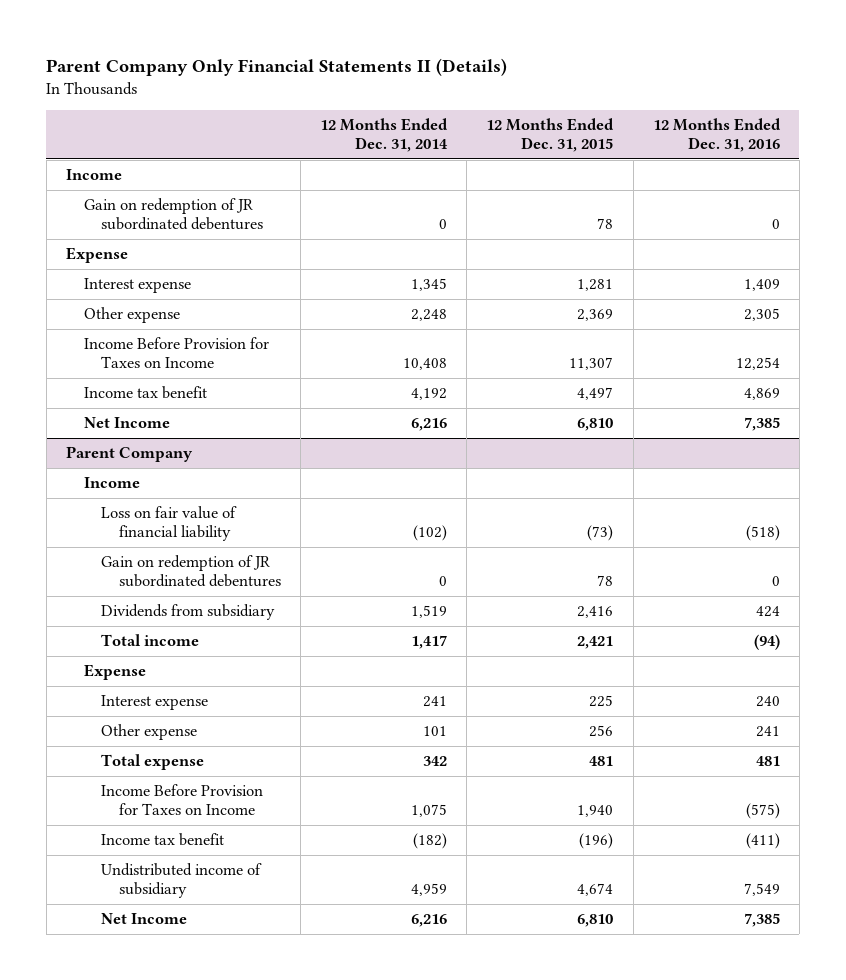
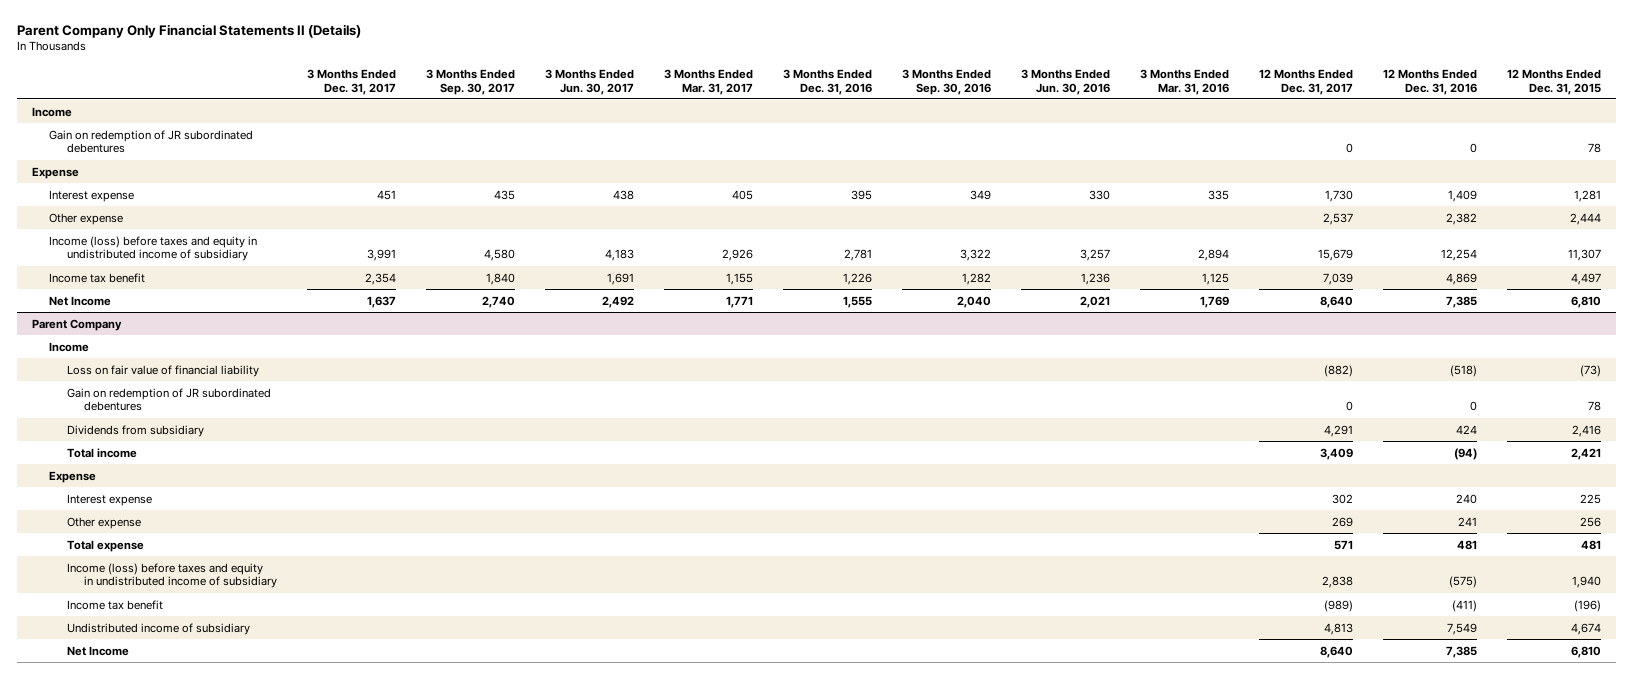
[320,118,449,153] 12 Months Ended Dec. 31, 2014 -> none
none -> [307,68,397,95] 3 Months Ended Dec. 31, 2017
none -> [426,68,516,95] 3 Months Ended Sep. 30, 2017
none -> [545,68,635,95] 3 Months Ended Jun. 30, 2017
none -> [664,68,754,95] 3 Months Ended Mar. 31, 2017
none -> [783,68,873,95] 3 Months Ended Dec. 31, 2016
none -> [902,68,992,95] 3 Months Ended Sep. 30, 2016
none -> [1021,68,1111,95] 3 Months Ended Jun. 30, 2016
none -> [1140,68,1230,95] 3 Months Ended Mar. 31, 2016
none -> [1259,68,1354,95] 12 Months Ended Dec. 31, 2017
[577,309,614,322] 2,369 -> [1570,212,1602,225] 2,444
[743,308,780,322] 2,305 -> [1446,212,1478,225] 2,382
[83,337,269,369] Income Before Provision for Taxes on Income -> [49,235,258,262] Income (loss) before taxes and equity in undistributed income of subsidiary
[101,784,264,816] Income Before Provision for Taxes on Income -> [66,562,278,589] Income (loss) before taxes and equity in undistributed income of subsidiary

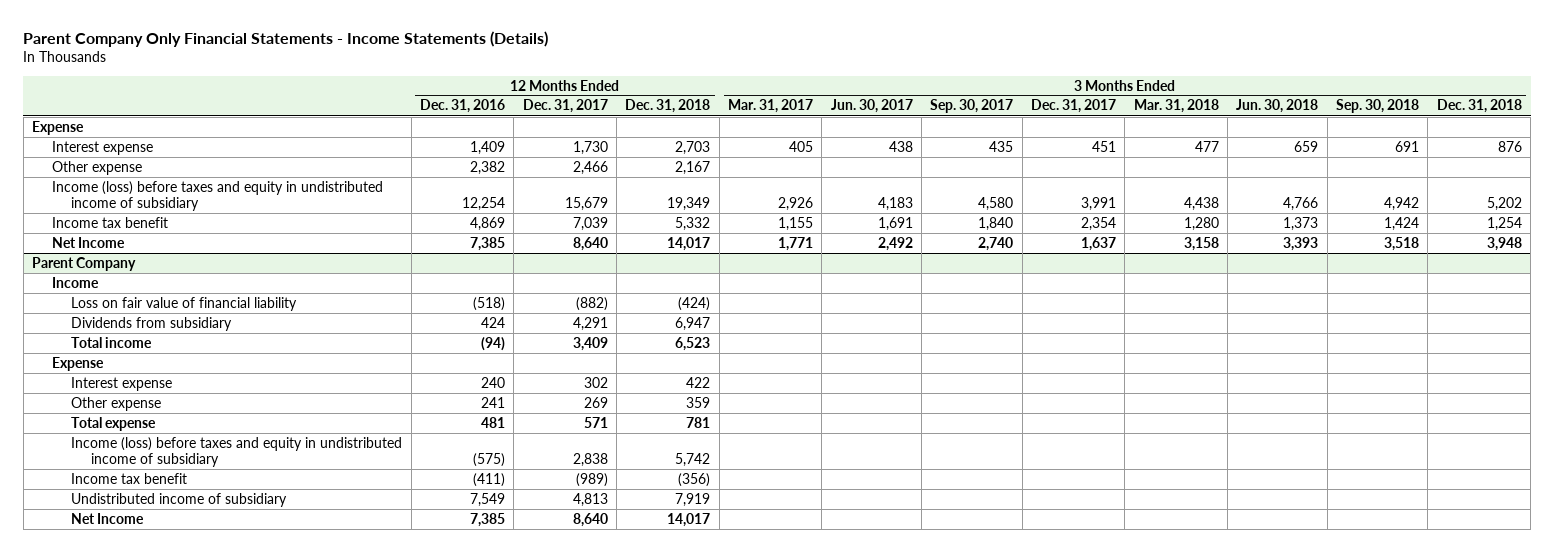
[16,23,361,38] Parent Company Only Financial Statements II (Details) -> [23,30,549,47] Parent Company Only Financial Statements - Income Statements (Details)
[783,68,873,95] 3 Months Ended Dec. 31, 2016 -> none
[902,68,992,95] 3 Months Ended Sep. 30, 2016 -> none
[1021,68,1111,95] 3 Months Ended Jun. 30, 2016 -> none
[1140,68,1230,95] 3 Months Ended Mar. 31, 2016 -> none
[1507,68,1602,95] 12 Months Ended Dec. 31, 2015 -> none
none -> [625,99,711,114] Dec. 31, 2018
none -> [1133,99,1219,114] Mar. 31, 2018
none -> [1236,99,1319,114] Jun. 30, 2018
none -> [1336,99,1420,114] Sep. 30, 2018
none -> [1436,99,1522,114] Dec. 31, 2018
[31,106,72,117] Income -> none
[49,129,254,154] Gain on redemption of JR subordinated debentures -> none
[1323,212,1354,225] 2,537 -> [572,160,608,175] 2,466
[66,387,271,412] Gain on redemption of JR subordinated debentures -> none

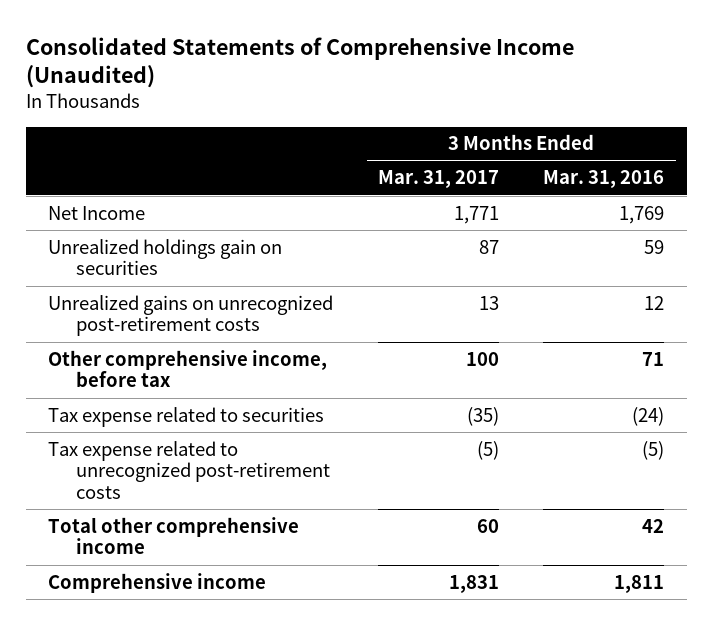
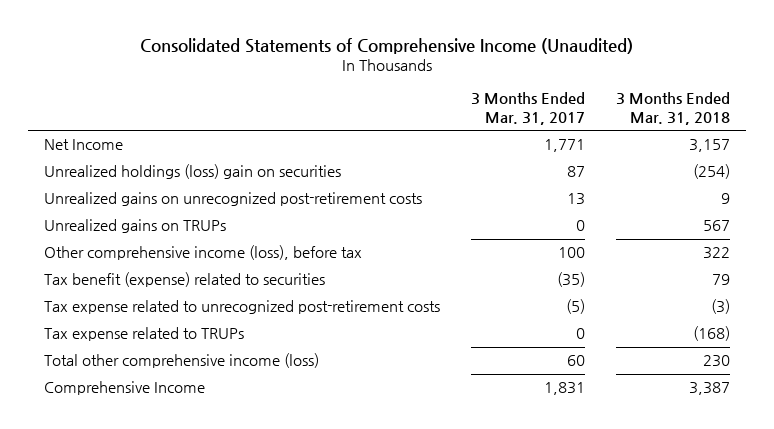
[543,170,665,189] Mar. 31, 2016 -> none
none -> [616,92,731,126] 3 Months Ended Mar. 31, 2018
[48,238,283,276] Unrealized holdings gain on securities -> [43,164,341,180] Unrealized holdings (loss) gain on securities
none -> [43,219,226,234] Unrealized gains on TRUPs
[48,349,328,388] Other comprehensive income, before tax -> [43,245,362,261] Other comprehensive income (loss), before tax
[48,406,325,427] Tax expense related to securities -> [43,272,325,288] Tax benefit (expense) related to securities
none -> [43,327,244,342] Tax expense related to TRUPs
[48,516,300,555] Total other comprehensive income -> [43,353,319,369] Total other comprehensive income (loss)
[48,572,267,593] Comprehensive income -> [43,381,205,396] Comprehensive Income

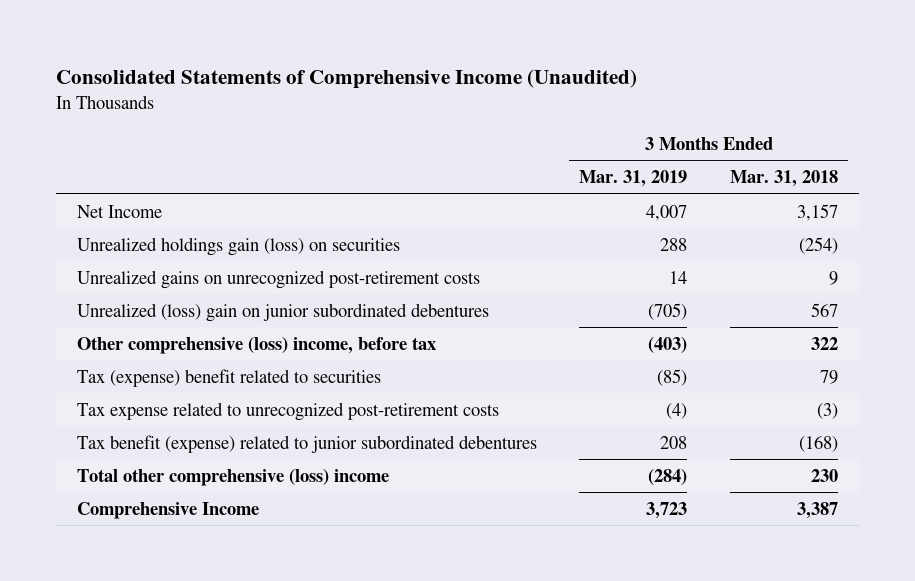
[470,92,585,126] 3 Months Ended Mar. 31, 2017 -> none
none -> [579,170,688,188] Mar. 31, 2019
[43,164,341,180] Unrealized holdings (loss) gain on securities -> [77,236,401,256] Unrealized holdings gain (loss) on securities
[43,219,226,234] Unrealized gains on TRUPs -> [77,302,490,322] Unrealized (loss) gain on junior subordinated debentures
[43,245,362,261] Other comprehensive income (loss), before tax -> [77,336,437,354] Other comprehensive (loss) income, before tax
[43,272,325,288] Tax benefit (expense) related to securities -> [77,368,382,387] Tax (expense) benefit related to securities
[43,327,244,342] Tax expense related to TRUPs -> [77,434,538,453] Tax benefit (expense) related to junior subordinated debentures
[43,353,319,369] Total other comprehensive income (loss) -> [77,468,390,486] Total other comprehensive (loss) income

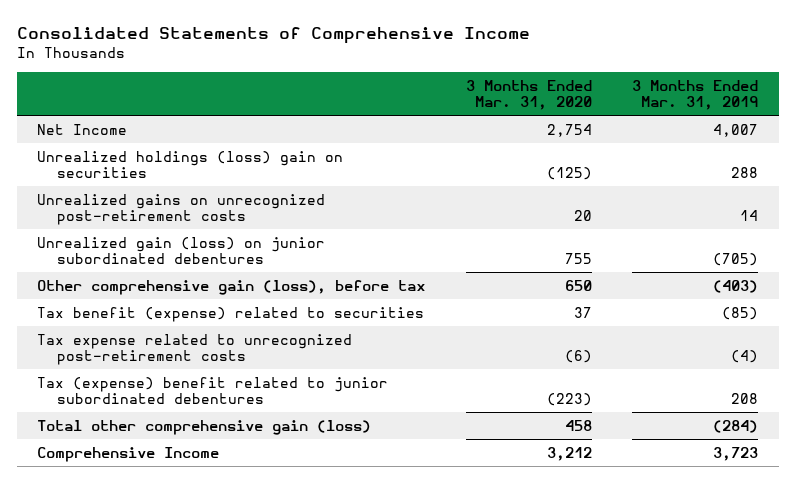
[56,69,638,90] Consolidated Statements of Comprehensive Income (Unaudited) -> [17,27,531,45] Consolidated Statements of Comprehensive Income
[729,170,838,188] Mar. 31, 2018 -> none
none -> [465,79,592,111] 3 Months Ended Mar. 31, 2020
[77,236,401,256] Unrealized holdings gain (loss) on securities -> [37,150,344,179] Unrealized holdings (loss) gain on securities
[77,302,490,322] Unrealized (loss) gain on junior subordinated debentures -> [37,236,326,265] Unrealized gain (loss) on junior subordinated debentures
[77,336,437,354] Other comprehensive (loss) income, before tax -> [37,279,426,295] Other comprehensive gain (loss), before tax
[77,368,382,387] Tax (expense) benefit related to securities -> [37,306,425,322] Tax benefit (expense) related to securities
[77,434,538,453] Tax benefit (expense) related to junior subordinated debentures -> [37,376,389,405] Tax (expense) benefit related to junior subordinated debentures
[77,468,390,486] Total other comprehensive (loss) income -> [37,419,372,435] Total other comprehensive gain (loss)

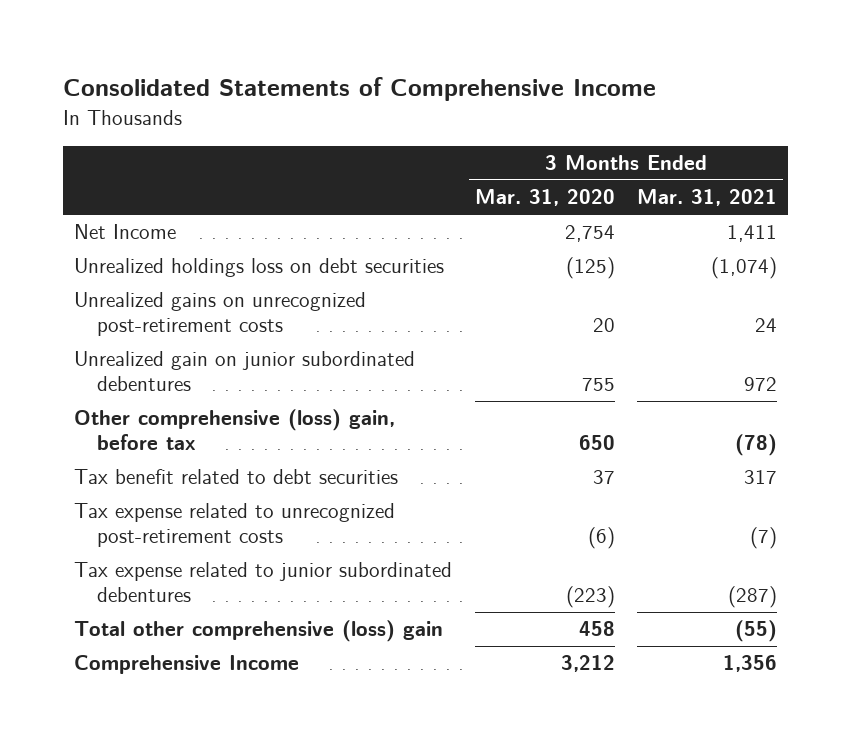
[632,79,759,111] 3 Months Ended Mar. 31, 2019 -> none
none -> [637,189,778,207] Mar. 31, 2021
[37,150,344,179] Unrealized holdings (loss) gain on securities -> [74,258,445,278] Unrealized holdings loss on debt securities
[37,236,326,265] Unrealized gain (loss) on junior subordinated debentures -> [74,351,416,392] Unrealized gain on junior subordinated debentures
[37,279,426,295] Other comprehensive gain (loss), before tax -> [74,409,396,451] Other comprehensive (loss) gain, before tax
[37,306,425,322] Tax benefit (expense) related to securities -> [74,469,399,485] Tax benefit related to debt securities
[37,376,389,405] Tax (expense) benefit related to junior subordinated debentures -> [74,562,453,603] Tax expense related to junior subordinated debentures
[37,419,372,435] Total other comprehensive gain (loss) -> [74,620,444,643] Total other comprehensive (loss) gain

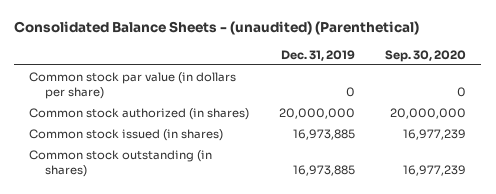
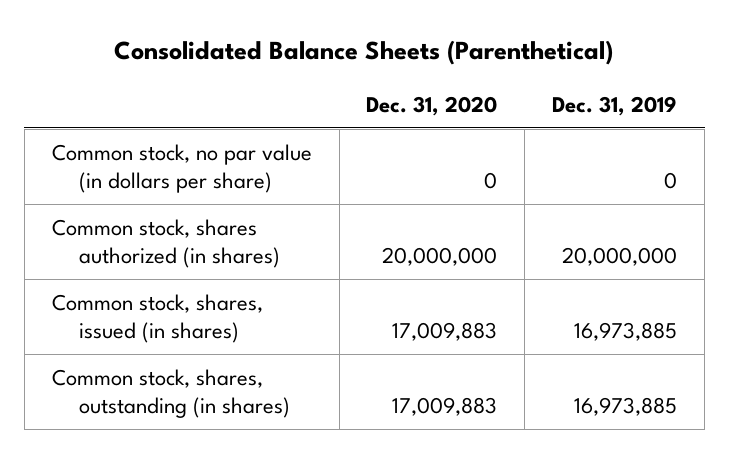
[14,21,420,36] Consolidated Balance Sheets - (unaudited) (Parenthetical) -> [114,40,614,66] Consolidated Balance Sheets (Parenthetical)
[385,49,467,62] Sep. 30, 2020 -> none
none -> [366,96,498,117] Dec. 31, 2020
[29,71,237,99] Common stock par value (in dollars per share) -> [51,143,312,194] Common stock, no par value (in dollars per share)
[29,107,250,120] Common stock authorized (in shares) -> [51,218,280,269] Common stock, shares authorized (in shares)
[29,128,224,141] Common stock issued (in shares) -> [51,293,263,344] Common stock, shares, issued (in shares)
[29,149,213,177] Common stock outstanding (in shares) -> [51,368,290,419] Common stock, shares, outstanding (in shares)

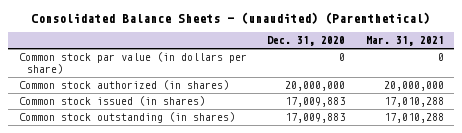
[114,40,614,66] Consolidated Balance Sheets (Parenthetical) -> [31,11,431,24] Consolidated Balance Sheets - (unaudited) (Parenthetical)
[552,96,678,117] Dec. 31, 2019 -> none
none -> [365,36,444,47] Mar. 31, 2021
[51,143,312,194] Common stock, no par value (in dollars per share) -> [18,52,247,74] Common stock par value (in dollars per share)
[51,218,280,269] Common stock, shares authorized (in shares) -> [18,80,229,91] Common stock authorized (in shares)
[51,293,263,344] Common stock, shares, issued (in shares) -> [18,96,205,107] Common stock issued (in shares)
[51,368,290,419] Common stock, shares, outstanding (in shares) -> [18,112,235,124] Common stock outstanding (in shares)

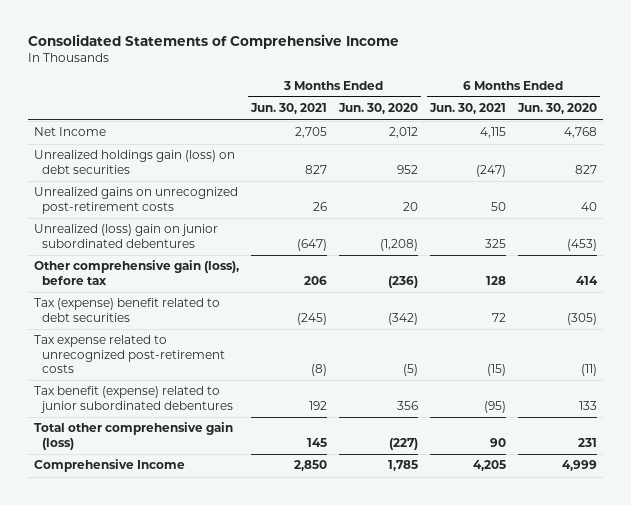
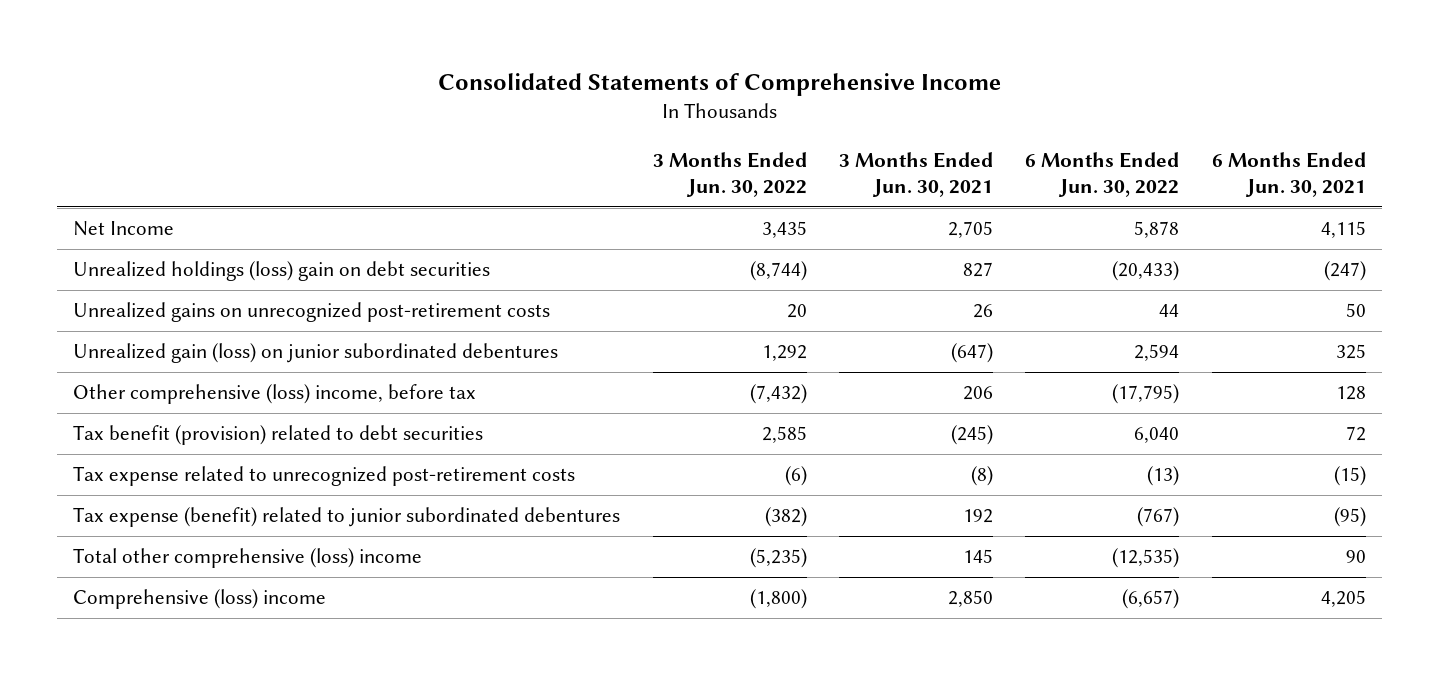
[337,103,418,115] Jun. 30, 2020 -> none
[516,103,597,115] Jun. 30, 2020 -> none
none -> [652,151,807,198] 3 Months Ended Jun. 30, 2022
none -> [1025,151,1180,198] 6 Months Ended Jun. 30, 2022
[33,150,235,174] Unrealized holdings gain (loss) on debt securities -> [73,261,491,282] Unrealized holdings (loss) gain on debt securities
[33,224,218,248] Unrealized (loss) gain on junior subordinated debentures -> [73,343,559,364] Unrealized gain (loss) on junior subordinated debentures
[33,260,239,285] Other comprehensive gain (loss), before tax -> [73,384,477,405] Other comprehensive (loss) income, before tax
[33,298,220,322] Tax (expense) benefit related to debt securities -> [73,425,484,446] Tax benefit (provision) related to debt securities
[33,386,234,413] Tax benefit (expense) related to junior subordinated debentures -> [73,507,621,528] Tax expense (benefit) related to junior subordinated debentures
[33,422,233,450] Total other comprehensive gain (loss) -> [73,548,423,569] Total other comprehensive (loss) income
[33,459,185,473] Comprehensive Income -> [73,589,327,610] Comprehensive (loss) income

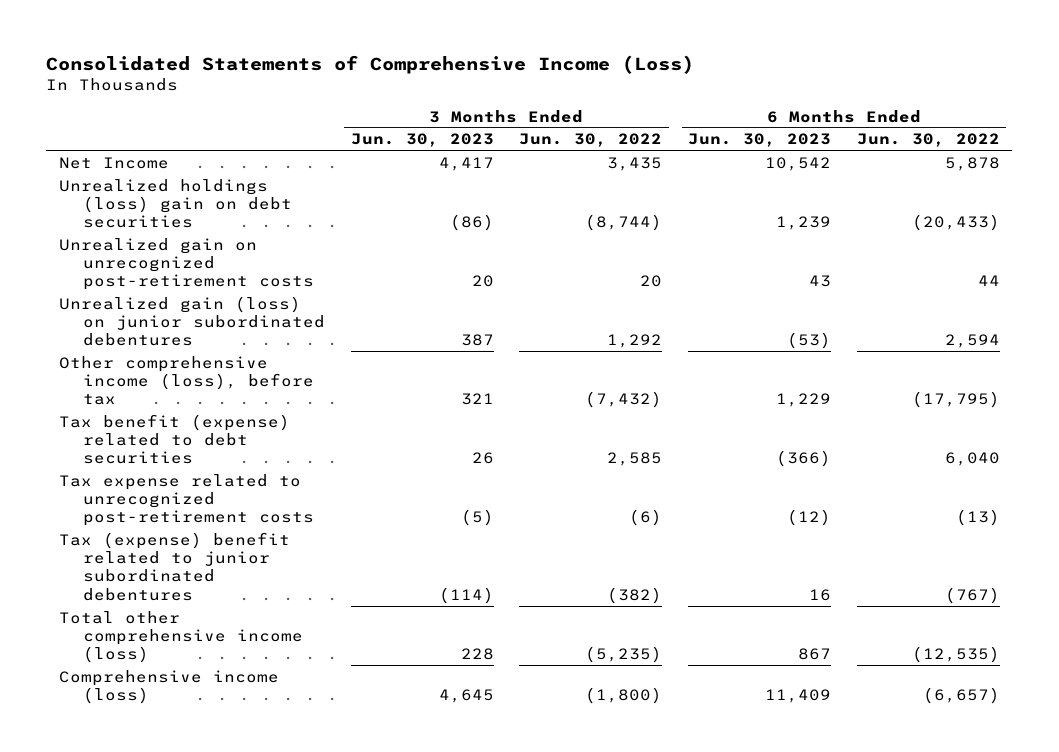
[437,73,1001,97] Consolidated Statements of Comprehensive Income -> [46,54,695,74] Consolidated Statements of Comprehensive Income (Loss)
[839,151,994,198] 3 Months Ended Jun. 30, 2021 -> none
[1211,151,1366,198] 6 Months Ended Jun. 30, 2021 -> none
none -> [350,133,494,148] Jun. 30, 2023
none -> [687,133,831,148] Jun. 30, 2023
[73,302,551,323] Unrealized gains on unrecognized post-retirement costs -> [59,237,315,291] Unrealized gain on unrecognized post-retirement costs
[73,384,477,405] Other comprehensive (loss) income, before tax -> [59,355,315,406] Other comprehensive income (loss), before tax
[73,425,484,446] Tax benefit (provision) related to debt securities -> [59,413,291,465] Tax benefit (expense) related to debt securities
[73,507,621,528] Tax expense (benefit) related to junior subordinated debentures -> [59,531,291,601] Tax (expense) benefit related to junior subordinated debentures
[73,548,423,569] Total other comprehensive (loss) income -> [59,610,304,664] Total other comprehensive income (loss)
[73,589,327,610] Comprehensive (loss) income -> [59,669,280,704] Comprehensive income (loss)

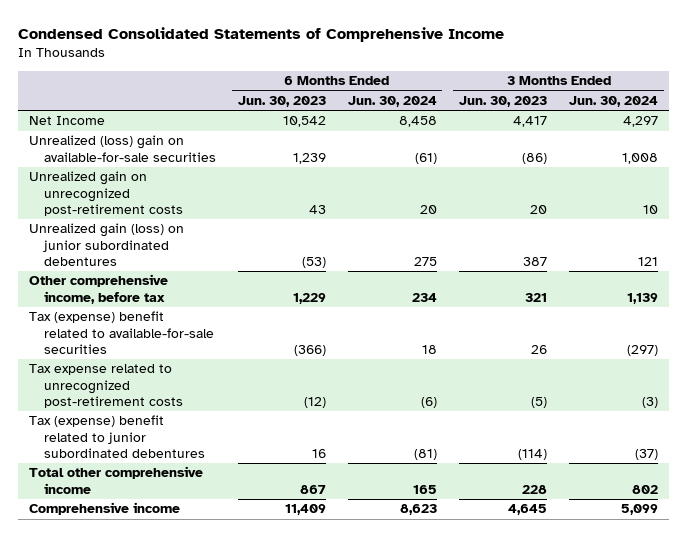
[46,54,695,74] Consolidated Statements of Comprehensive Income (Loss) -> [17,26,504,42] Condensed Consolidated Statements of Comprehensive Income
[519,133,663,148] Jun. 30, 2022 -> none
[856,133,1000,148] Jun. 30, 2022 -> none
none -> [347,95,437,107] Jun. 30, 2024
none -> [569,95,659,107] Jun. 30, 2024
[59,178,293,229] Unrealized holdings (loss) gain on debt securities -> [28,135,216,162] Unrealized (loss) gain on available-for-sale securities
[59,355,315,406] Other comprehensive income (loss), before tax -> [28,274,168,304] Other comprehensive income, before tax
[59,413,291,465] Tax benefit (expense) related to debt securities -> [28,311,214,355] Tax (expense) benefit related to available-for-sale securities
[59,610,304,664] Total other comprehensive income (loss) -> [28,466,203,494] Total other comprehensive income
[59,669,280,704] Comprehensive income (loss) -> [28,502,180,516] Comprehensive income

